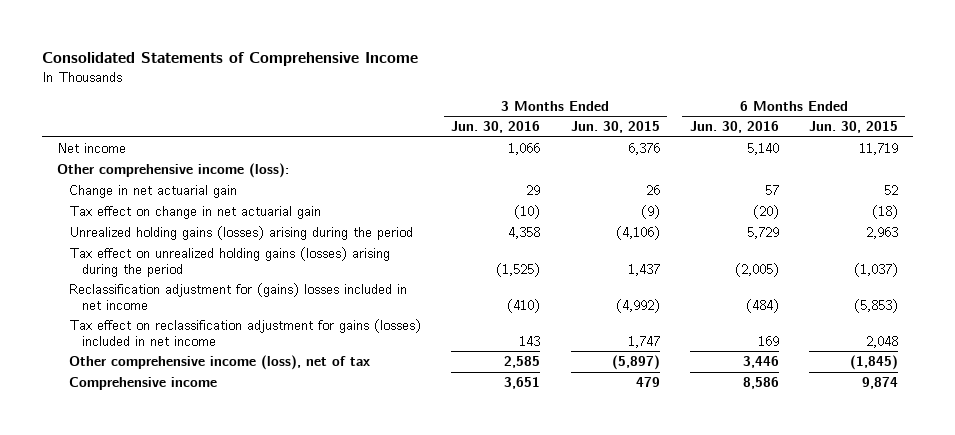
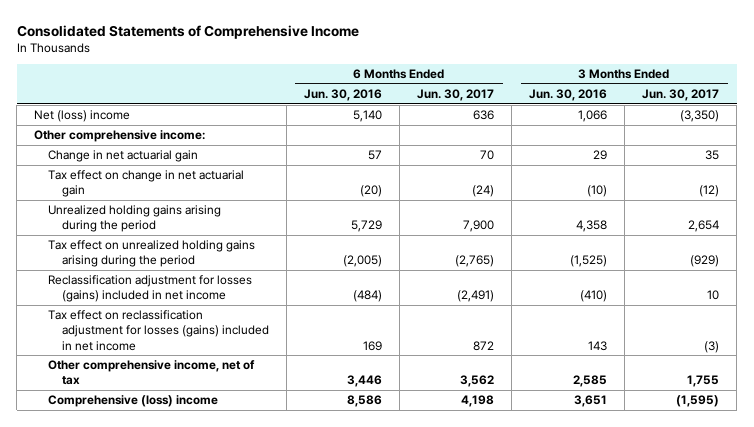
[570,121,660,134] Jun. 30, 2015 -> none
[808,121,898,134] Jun. 30, 2015 -> none
none -> [417,89,495,102] Jun. 30, 2017
none -> [642,89,720,102] Jun. 30, 2017
[56,143,126,154] Net income -> [34,110,131,123] Net (loss) income
[56,163,289,179] Other comprehensive income (loss): -> [34,130,206,143] Other comprehensive income:
[69,226,414,241] Unrealized holding gains (losses) arising during the period -> [48,205,222,233] Unrealized holding gains arising during the period
[69,247,391,277] Tax effect on unrealized holding gains (losses) arising during the period -> [48,240,256,268] Tax effect on unrealized holding gains arising during the period
[69,283,408,310] Reclassification adjustment for (gains) losses included in net income -> [48,275,253,303] Reclassification adjustment for losses (gains) included in net income
[69,319,422,346] Tax effect on reclassification adjustment for gains (losses) included in net income -> [48,310,269,351] Tax effect on reclassification adjustment for losses (gains) included in net income
[69,355,371,371] Other comprehensive income (loss), net of tax -> [48,360,256,386] Other comprehensive income, net of tax
[69,377,218,391] Comprehensive income -> [48,395,219,408] Comprehensive (loss) income

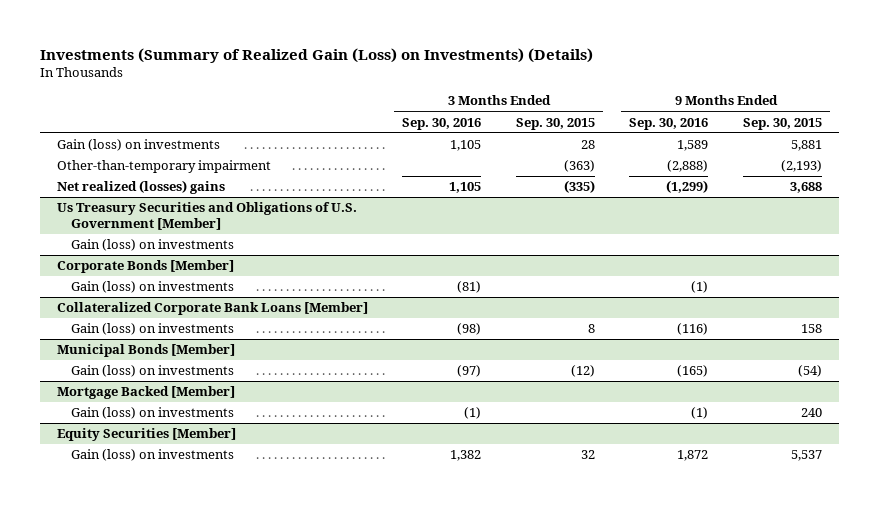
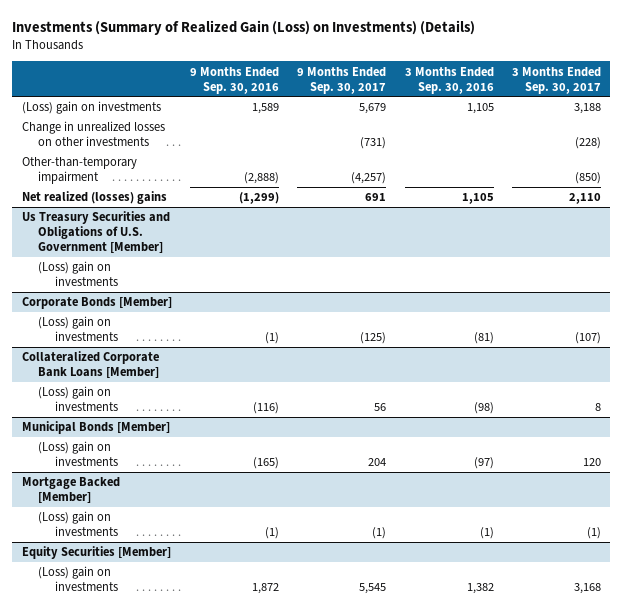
[515,117,595,130] Sep. 30, 2015 -> none
[742,117,822,130] Sep. 30, 2015 -> none
none -> [297,66,387,94] 9 Months Ended Sep. 30, 2017
none -> [511,66,601,94] 3 Months Ended Sep. 30, 2017
[56,139,220,152] Gain (loss) on investments -> [21,101,161,115] (Loss) gain on investments
none -> [21,121,165,147] Change in unrealized losses on other investments
[70,239,234,252] Gain (loss) on investments -> [38,261,119,287] (Loss) gain on investments
[70,281,234,294] Gain (loss) on investments -> [38,316,119,342] (Loss) gain on investments
[70,323,234,336] Gain (loss) on investments -> [38,386,119,412] (Loss) gain on investments
[70,365,234,378] Gain (loss) on investments -> [38,441,119,467] (Loss) gain on investments
[70,407,234,420] Gain (loss) on investments -> [38,511,119,537] (Loss) gain on investments
[70,449,234,462] Gain (loss) on investments -> [38,566,119,592] (Loss) gain on investments

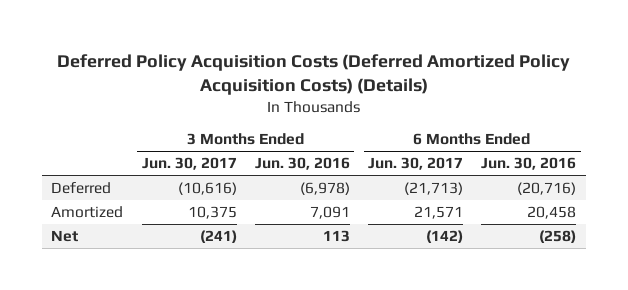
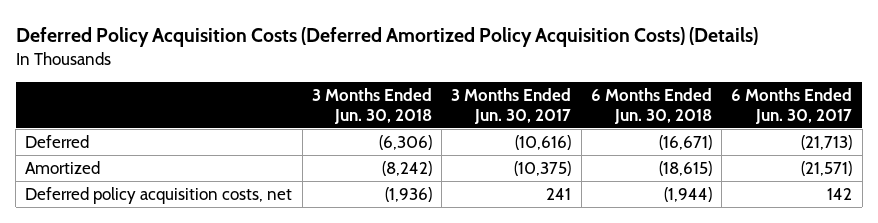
[254,157,350,171] Jun. 30, 2016 -> none
[481,157,577,171] Jun. 30, 2016 -> none
none -> [311,88,432,124] 3 Months Ended Jun. 30, 2018
none -> [590,88,712,124] 6 Months Ended Jun. 30, 2018
[51,230,79,243] Net -> none
[187,206,237,220] 10,375 -> [514,160,572,176] (10,375)
[414,206,464,220] 21,571 -> [801,160,853,176] (21,571)
none -> [25,186,293,204] Deferred policy acquisition costs, net

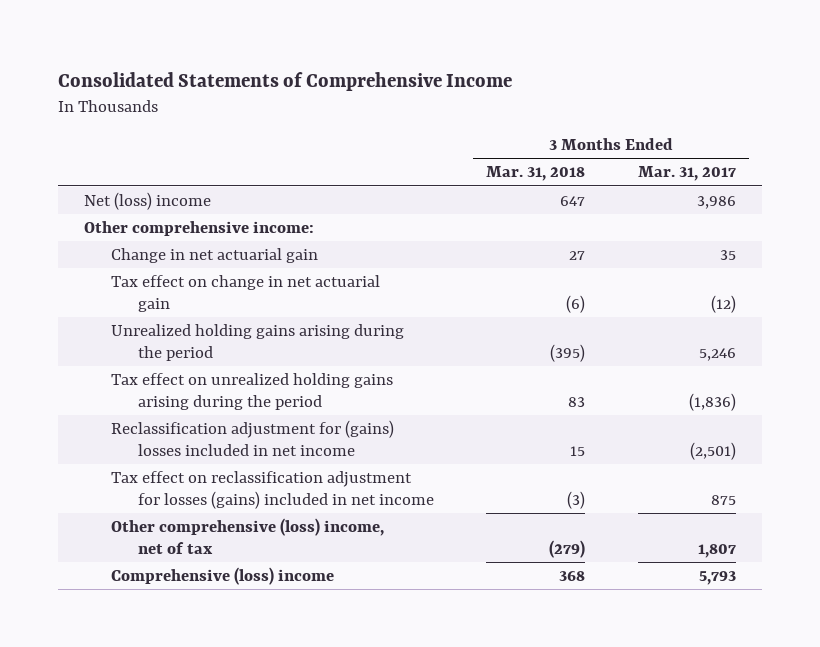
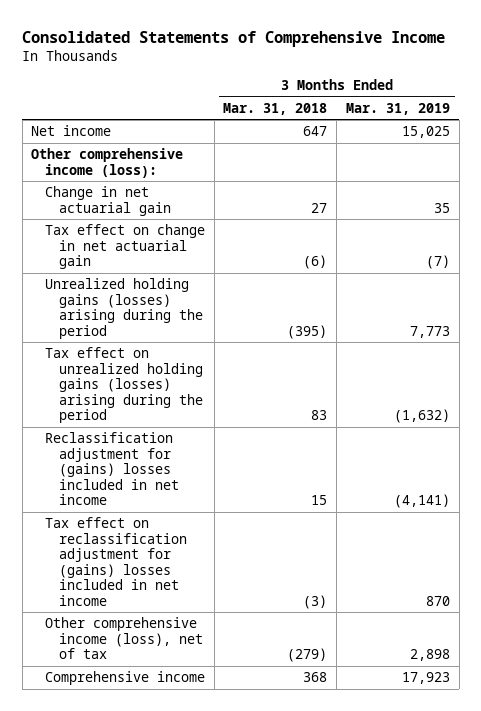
[637,166,736,182] Mar. 31, 2017 -> none
none -> [345,102,450,115] Mar. 31, 2019
[84,192,212,211] Net (loss) income -> [31,125,112,137] Net income
[84,221,315,237] Other comprehensive income: -> [31,148,184,178] Other comprehensive income (loss):
[111,324,405,361] Unrealized holding gains arising during the period -> [45,278,203,339] Unrealized holding gains (losses) arising during the period
[111,373,394,410] Tax effect on unrealized holding gains arising during the period -> [45,347,203,424] Tax effect on unrealized holding gains (losses) arising during the period
[111,471,435,509] Tax effect on reclassification adjustment for losses (gains) included in net income -> [45,517,187,606] Tax effect on reclassification adjustment for (gains) losses included in net income
[111,518,385,554] Other comprehensive (loss) income, net of tax -> [45,617,203,660] Other comprehensive income (loss), net of tax
[111,567,335,586] Comprehensive (loss) income -> [45,671,206,686] Comprehensive income

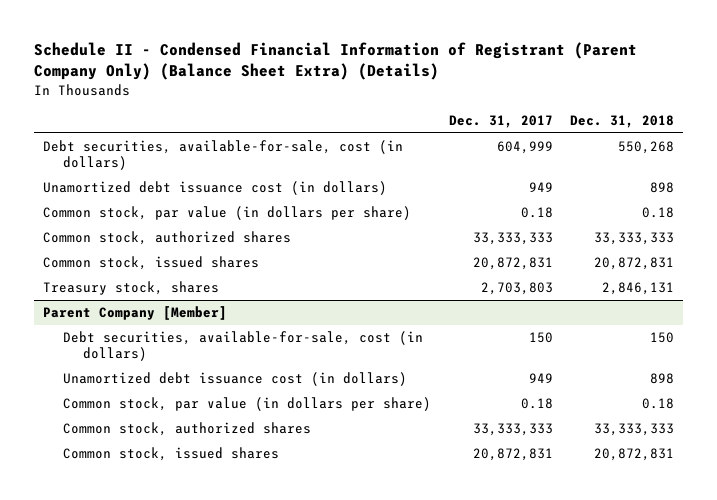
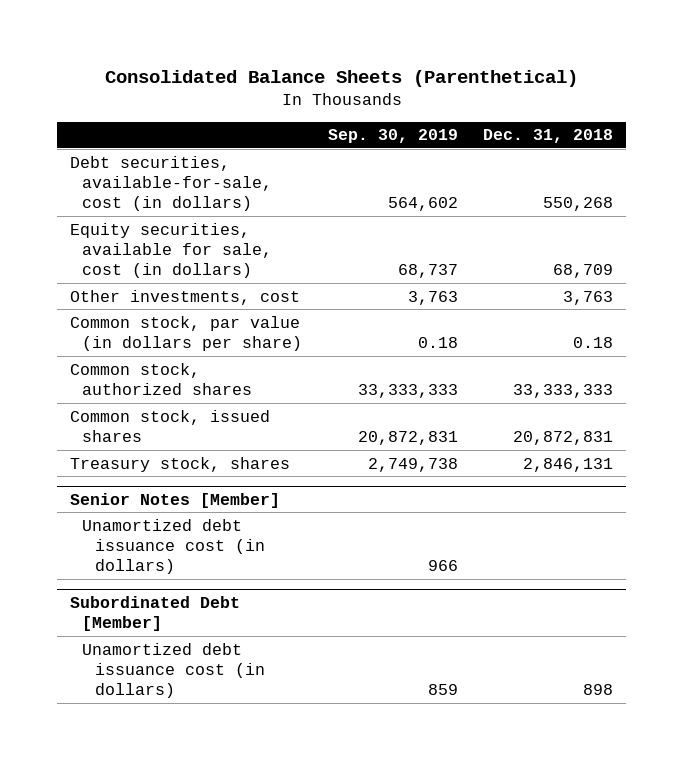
[33,41,637,81] Schedule II - Condensed Financial Information of Registrant (Parent Company Only) (Balance Sheet Extra) (Details) -> [104,69,578,87] Consolidated Balance Sheets (Parenthetical)
[448,115,553,129] Dec. 31, 2017 -> none
none -> [327,129,458,144] Sep. 30, 2019
[42,181,387,196] Unamortized debt issuance cost (in dollars) -> none
none -> [70,222,273,279] Equity securities, available for sale, cost (in dollars)
none -> [70,289,301,305] Other investments, cost
[42,306,227,321] Parent Company [Member] -> none
[62,331,423,362] Debt securities, available-for-sale, cost (in dollars) -> none
none -> [70,492,281,508] Senior Notes [Member]
none -> [82,518,265,575] Unamortized debt issuance cost (in dollars)
none -> [70,595,241,632] Subordinated Debt [Member]
[62,397,431,412] Common stock, par value (in dollars per share) -> none
[62,422,311,437] Common stock, authorized shares -> none
[62,447,279,462] Common stock, issued shares -> none

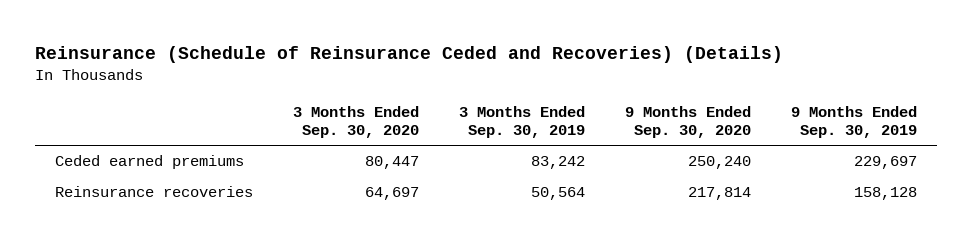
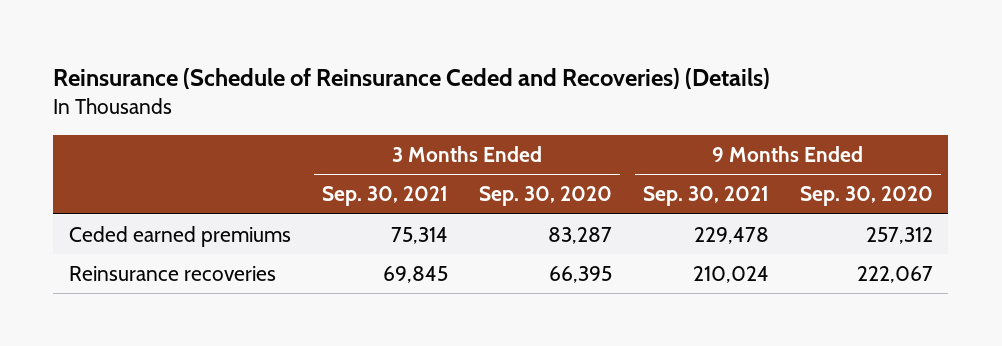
[458,105,585,138] 3 Months Ended Sep. 30, 2019 -> none
[791,105,918,138] 9 Months Ended Sep. 30, 2019 -> none
none -> [321,186,448,207] Sep. 30, 2021
none -> [642,186,769,207] Sep. 30, 2021
[364,156,419,170] 80,447 -> [547,226,612,244] 83,287
[688,156,752,170] 250,240 -> [865,226,933,244] 257,312
[364,187,419,201] 64,697 -> [548,265,612,283] 66,395
[688,187,752,201] 217,814 -> [856,265,933,283] 222,067

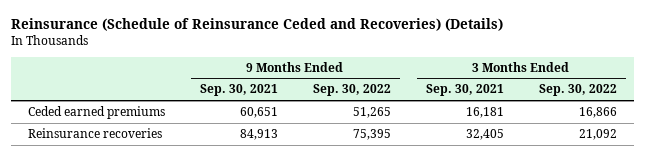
[478,186,612,207] Sep. 30, 2020 -> none
[799,186,933,207] Sep. 30, 2020 -> none
none -> [312,84,391,97] Sep. 30, 2022
none -> [538,84,617,97] Sep. 30, 2022
[390,226,448,244] 75,314 -> [465,107,504,119] 16,181
[693,226,769,244] 229,478 -> [240,107,279,119] 60,651
[382,265,448,283] 69,845 -> [465,129,504,141] 32,405
[692,265,769,283] 210,024 -> [240,129,279,141] 84,913

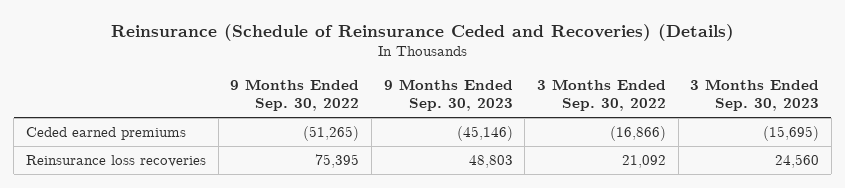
[200,84,279,97] Sep. 30, 2021 -> none
[425,84,504,97] Sep. 30, 2021 -> none
none -> [383,78,513,112] 9 Months Ended Sep. 30, 2023
none -> [690,78,820,112] 3 Months Ended Sep. 30, 2023
[352,107,391,119] 51,265 -> [303,125,360,141] (51,265)
[578,107,617,119] 16,866 -> [609,125,666,141] (16,866)
[28,128,163,139] Reinsurance recoveries -> [26,154,207,167] Reinsurance loss recoveries

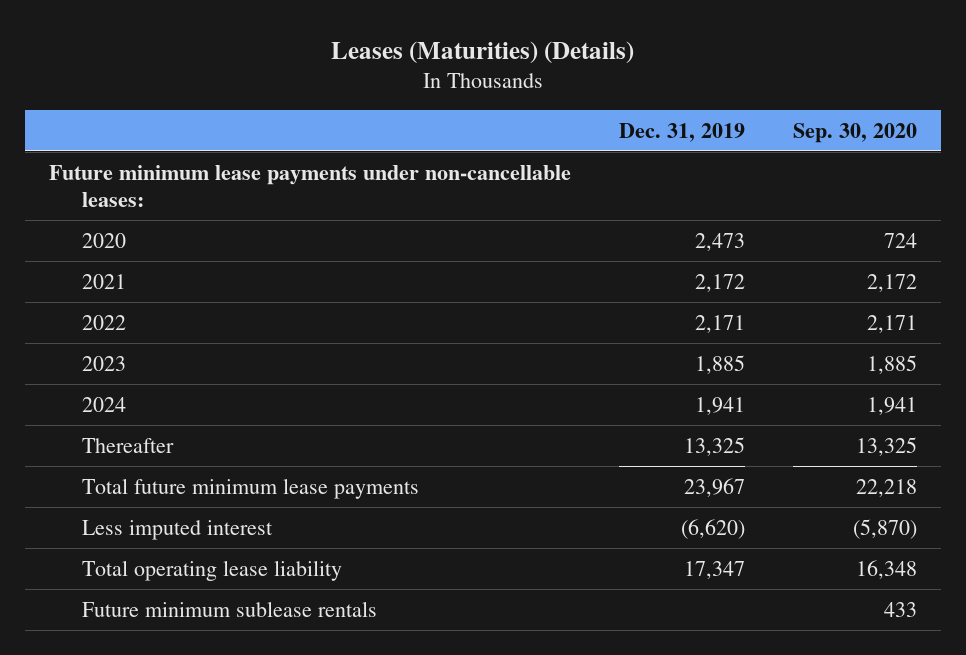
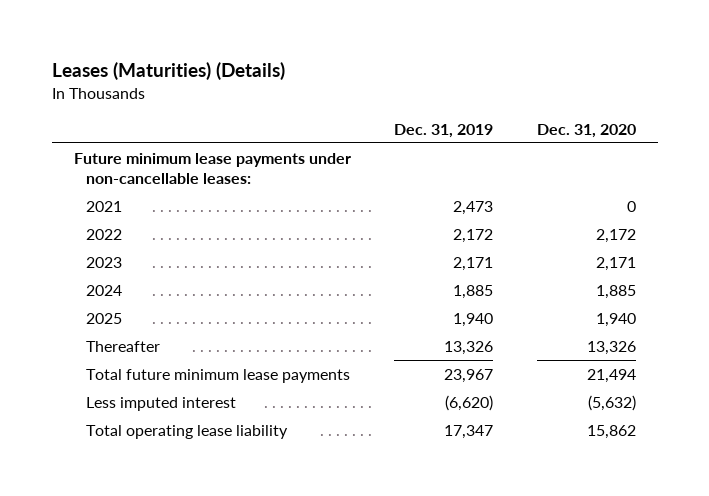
[792,122,917,143] Sep. 30, 2020 -> none
none -> [536,123,636,138] Dec. 31, 2020
[82,232,127,248] 2020 -> none
[694,273,745,292] 2,172 -> [453,200,494,215] 2,473
[694,314,745,333] 2,171 -> [453,228,494,243] 2,172
[694,354,745,374] 1,885 -> [453,256,494,271] 2,171
[694,396,745,415] 1,941 -> [453,284,494,299] 1,885
none -> [86,312,123,324] 2025
[683,436,745,456] 13,325 -> [444,340,494,355] 13,326
[82,600,378,617] Future minimum sublease rentals -> none

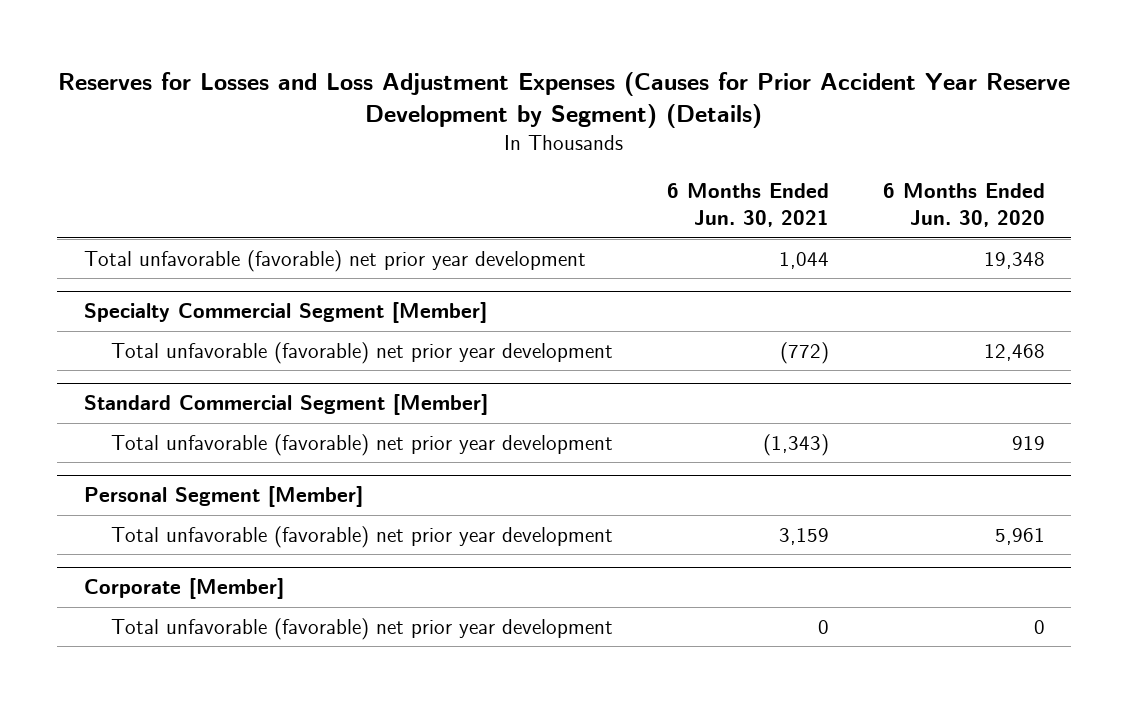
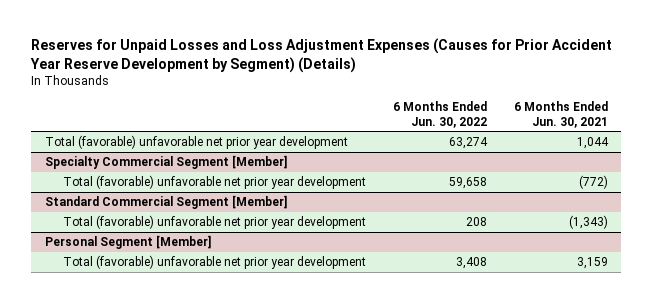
[58,71,1071,129] Reserves for Losses and Loss Adjustment Expenses (Causes for Prior Accident Year Reserve Development by Segment) (Details) -> [30,38,613,73] Reserves for Unpaid Losses and Loss Adjustment Expenses (Causes for Prior Accident Year Reserve Development by Segment) (Details)
[882,183,1045,228] 6 Months Ended Jun. 30, 2020 -> none
none -> [393,100,488,128] 6 Months Ended Jun. 30, 2022
[83,249,586,272] Total unfavorable (favorable) net prior year development -> [44,135,348,150] Total (favorable) unfavorable net prior year development
[111,341,614,364] Total unfavorable (favorable) net prior year development -> [63,175,367,190] Total (favorable) unfavorable net prior year development
[111,433,614,456] Total unfavorable (favorable) net prior year development -> [63,215,367,230] Total (favorable) unfavorable net prior year development
[83,578,284,600] Corporate [Member] -> none
[111,617,614,640] Total unfavorable (favorable) net prior year development -> none
[111,525,614,548] Total unfavorable (favorable) net prior year development -> [63,255,367,270] Total (favorable) unfavorable net prior year development

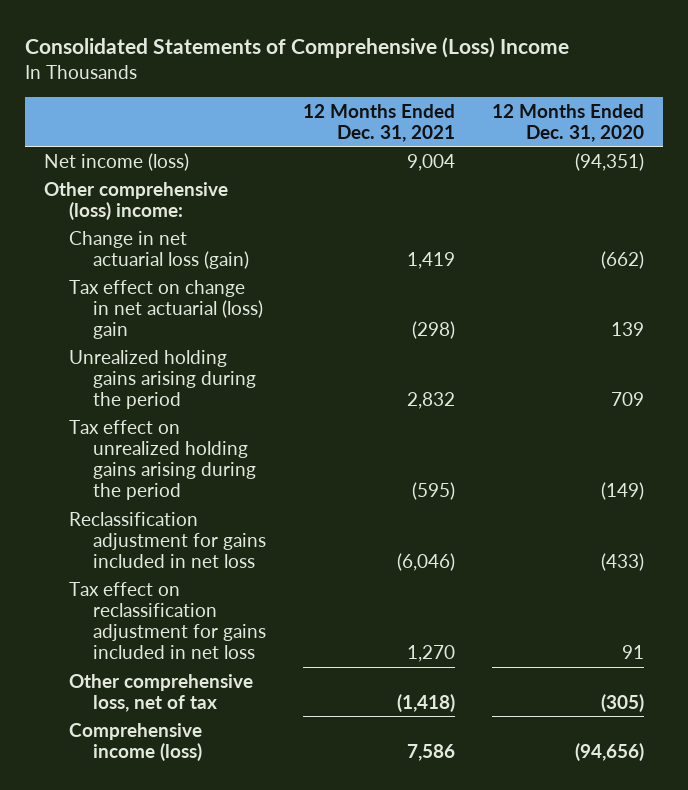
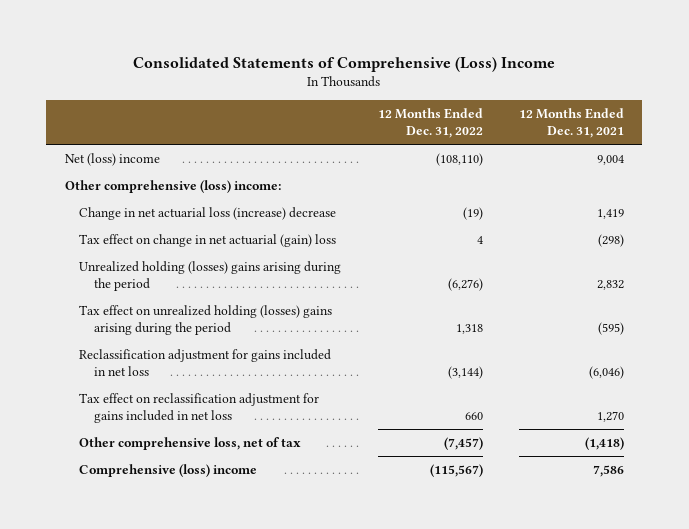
[492,103,645,142] 12 Months Ended Dec. 31, 2020 -> none
none -> [377,107,483,139] 12 Months Ended Dec. 31, 2022
[43,152,189,171] Net income (loss) -> [64,152,160,166] Net (loss) income
[68,230,250,269] Change in net actuarial loss (gain) -> [79,206,337,220] Change in net actuarial loss (increase) decrease
[68,279,264,340] Tax effect on change in net actuarial (loss) gain -> [79,233,337,247] Tax effect on change in net actuarial (gain) loss
[68,349,257,410] Unrealized holding gains arising during the period -> [79,260,342,292] Unrealized holding (losses) gains arising during the period
[68,419,257,501] Tax effect on unrealized holding gains arising during the period -> [79,304,333,336] Tax effect on unrealized holding (losses) gains arising during the period
[68,722,203,761] Comprehensive income (loss) -> [79,463,258,477] Comprehensive (loss) income

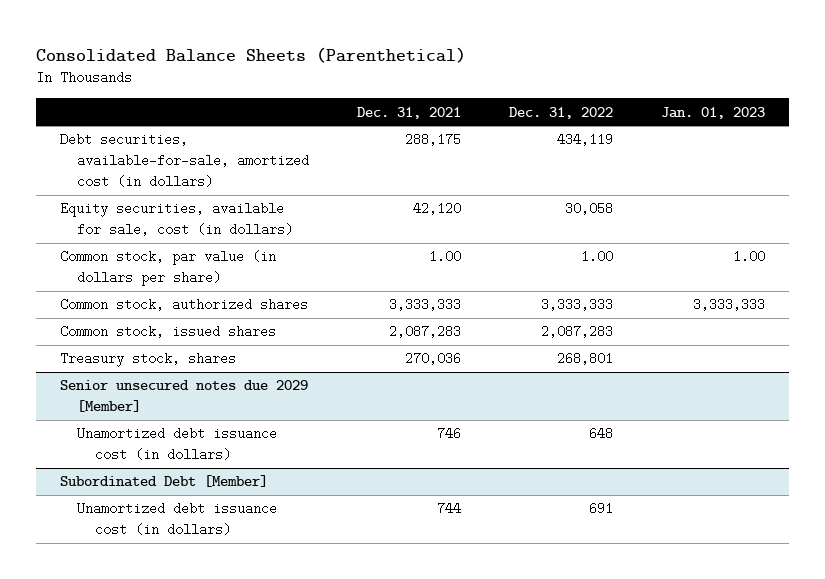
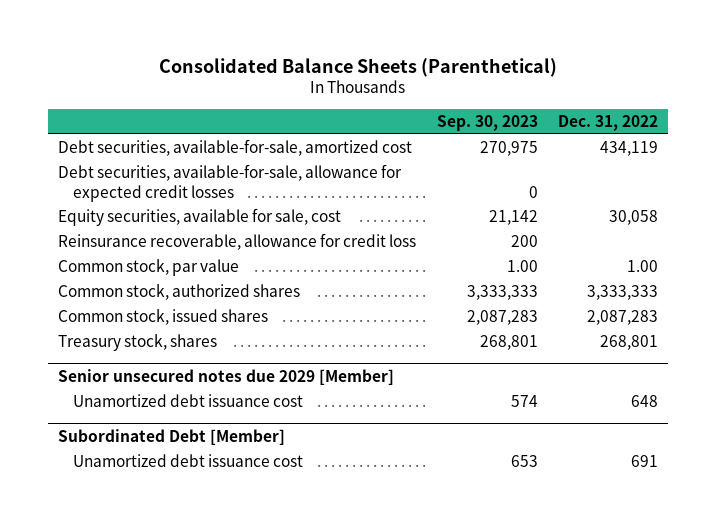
[357,106,462,119] Dec. 31, 2021 -> none
[661,106,766,119] Jan. 01, 2023 -> none
none -> [436,115,538,132] Sep. 30, 2023
[59,133,310,189] Debt securities, available-for-sale, amortized cost (in dollars) -> [58,139,413,157] Debt securities, available-for-sale, amortized cost
none -> [58,164,403,202] Debt securities, available-for-sale, allowance for expected credit losses
[59,202,294,237] Equity securities, available for sale, cost (in dollars) -> [58,208,342,227] Equity securities, available for sale, cost
none -> [58,233,417,251] Reinsurance recoverable, allowance for credit loss
[59,250,276,287] Common stock, par value (in dollars per share) -> [58,259,240,277] Common stock, par value
[77,427,278,462] Unamortized debt issuance cost (in dollars) -> [72,394,303,408] Unamortized debt issuance cost
[77,502,278,537] Unamortized debt issuance cost (in dollars) -> [72,454,303,468] Unamortized debt issuance cost

